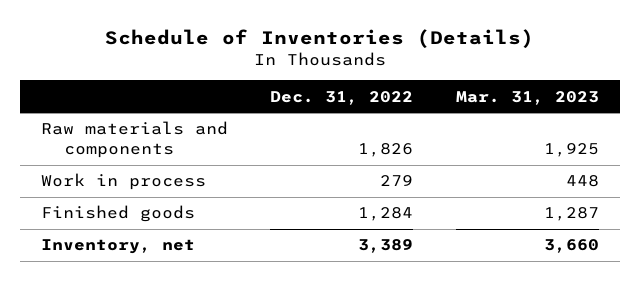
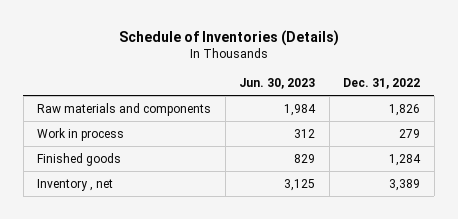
[455,90,599,105] Mar. 31, 2023 -> none
none -> [239,78,316,90] Jun. 30, 2023
[40,239,195,255] Inventory, net -> [37,178,114,191] Inventory , net

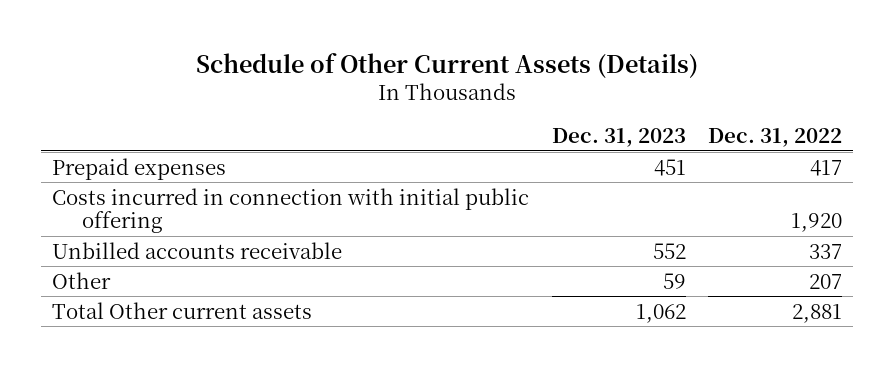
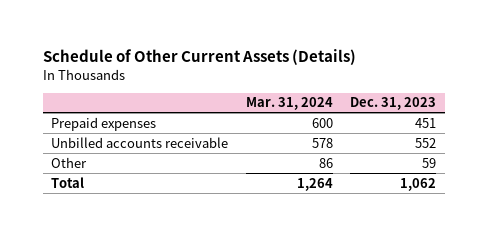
[707,128,842,148] Dec. 31, 2022 -> none
none -> [245,97,333,111] Mar. 31, 2024
[52,187,530,234] Costs incurred in connection with initial public offering -> none
[52,301,313,319] Total Other current assets -> [51,176,85,188] Total

